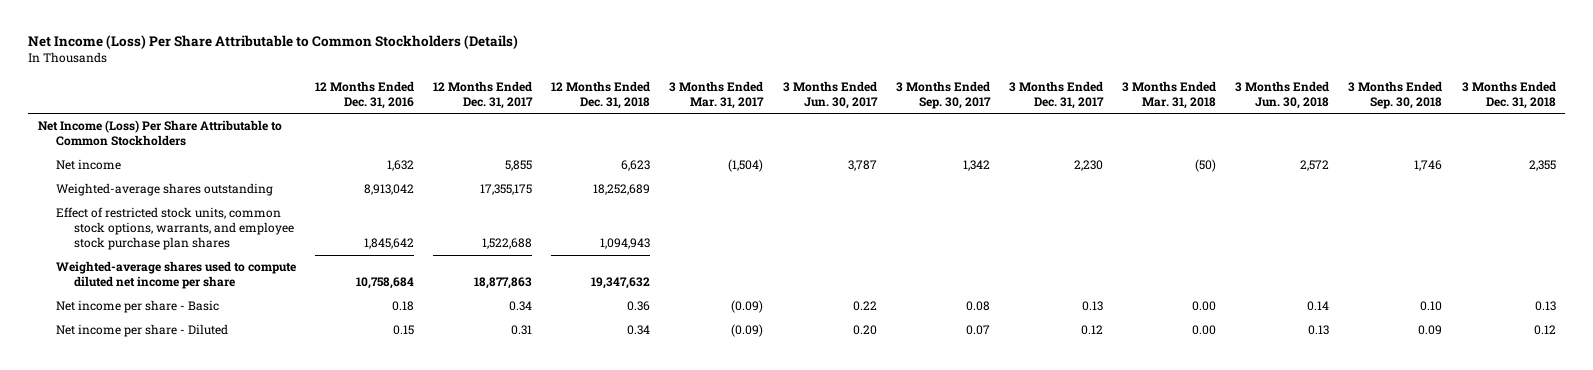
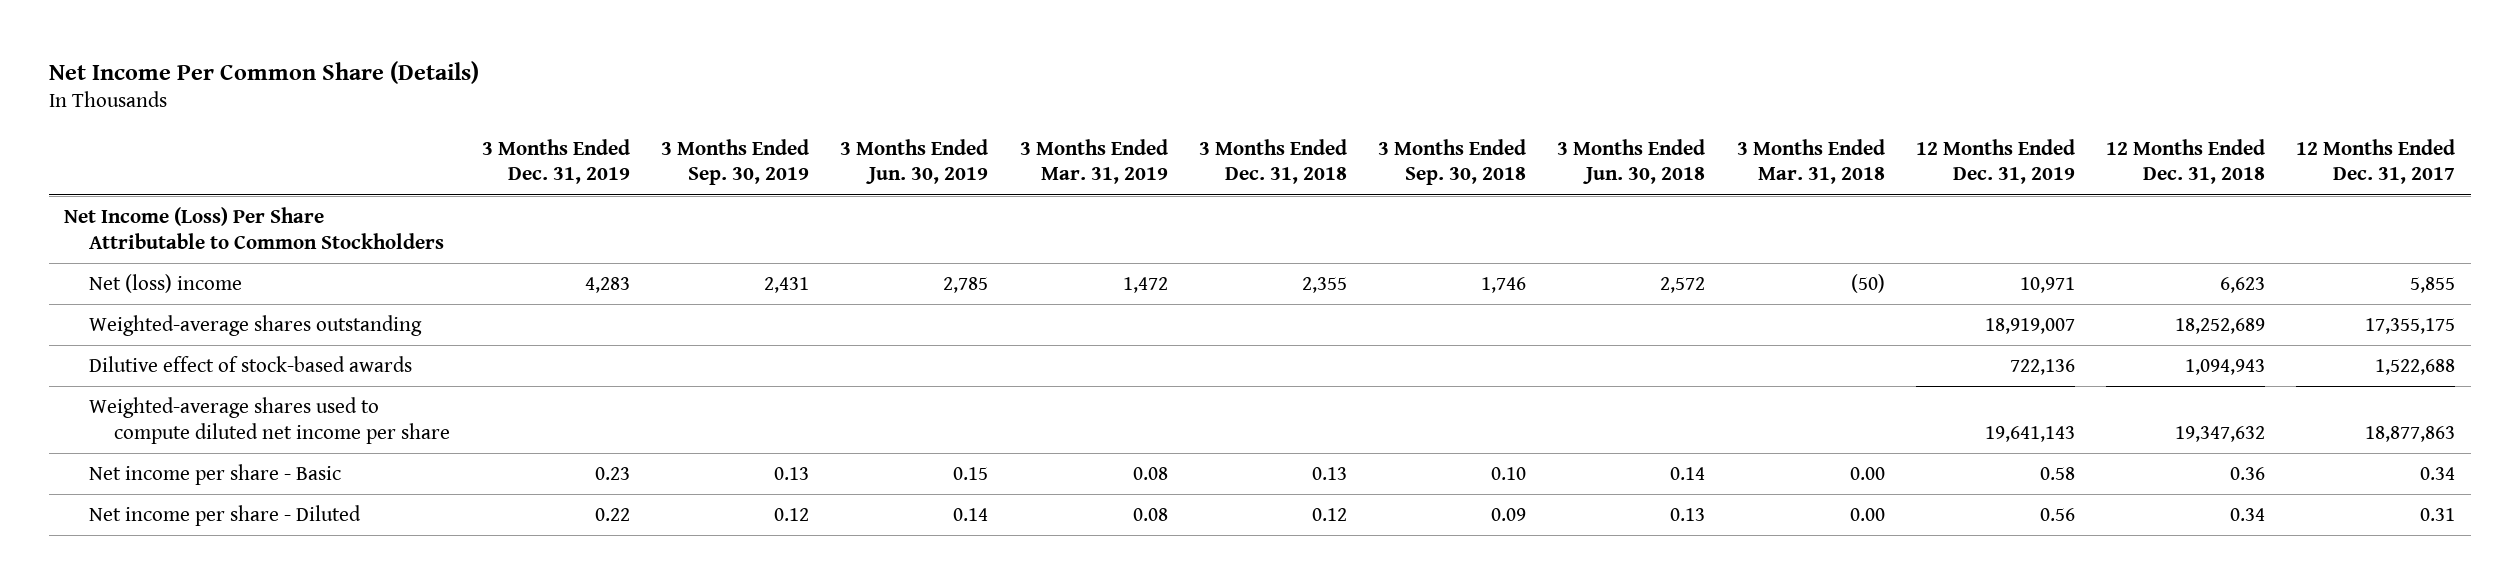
[28,35,519,50] Net Income (Loss) Per Share Attributable to Common Stockholders (Details) -> [48,61,479,85] Net Income Per Common Share (Details)
[314,80,414,109] 12 Months Ended Dec. 31, 2016 -> none
[669,80,765,109] 3 Months Ended Mar. 31, 2017 -> none
[782,80,878,109] 3 Months Ended Jun. 30, 2017 -> none
[895,80,991,109] 3 Months Ended Sep. 30, 2017 -> none
[1008,80,1104,109] 3 Months Ended Dec. 31, 2017 -> none
none -> [481,138,630,185] 3 Months Ended Dec. 31, 2019
none -> [660,138,809,186] 3 Months Ended Sep. 30, 2019
none -> [840,138,989,185] 3 Months Ended Jun. 30, 2019
none -> [1019,138,1168,185] 3 Months Ended Mar. 31, 2019
none -> [1915,138,2075,185] 12 Months Ended Dec. 31, 2019
[55,159,121,171] Net income -> [89,274,243,294] Net (loss) income
[55,207,294,251] Effect of restricted stock units, common stock options, warrants, and employee stock purchase plan shares -> [89,356,413,373] Dilutive effect of stock-based awards

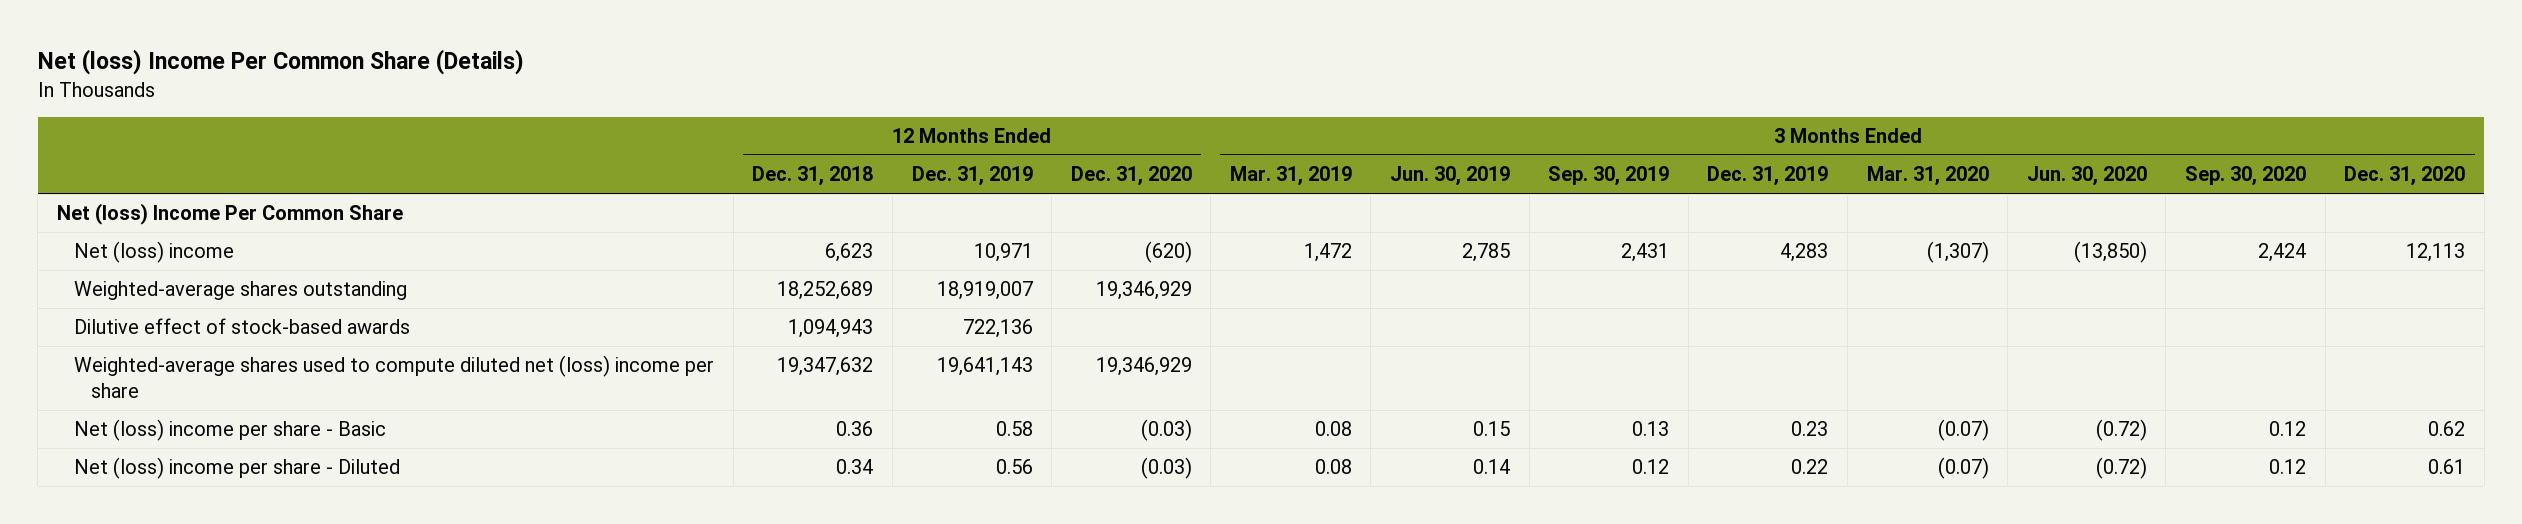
[48,61,479,85] Net Income Per Common Share (Details) -> [37,49,524,76] Net (loss) Income Per Common Share (Details)
[1198,138,1347,185] 3 Months Ended Dec. 31, 2018 -> none
[1378,138,1527,186] 3 Months Ended Sep. 30, 2018 -> none
[1557,138,1706,185] 3 Months Ended Jun. 30, 2018 -> none
[1736,138,1885,185] 3 Months Ended Mar. 31, 2018 -> none
[2296,138,2456,185] 12 Months Ended Dec. 31, 2017 -> none
none -> [1070,166,1192,187] Dec. 31, 2020
none -> [1866,166,1989,187] Mar. 31, 2020
none -> [2026,166,2147,187] Jun. 30, 2020
none -> [2185,166,2307,187] Sep. 30, 2020
none -> [2344,166,2466,187] Dec. 31, 2020
[64,207,445,249] Net Income (Loss) Per Share Attributable to Common Stockholders -> [57,203,404,226] Net (loss) Income Per Common Share
[89,397,451,444] Weighted-average shares used to compute diluted net income per share -> [74,355,715,398] Weighted-average shares used to compute diluted net (loss) income per share
[89,464,342,486] Net income per share - Basic -> [74,419,387,442] Net (loss) income per share - Basic
[89,505,362,527] Net income per share - Diluted -> [74,457,401,480] Net (loss) income per share - Diluted

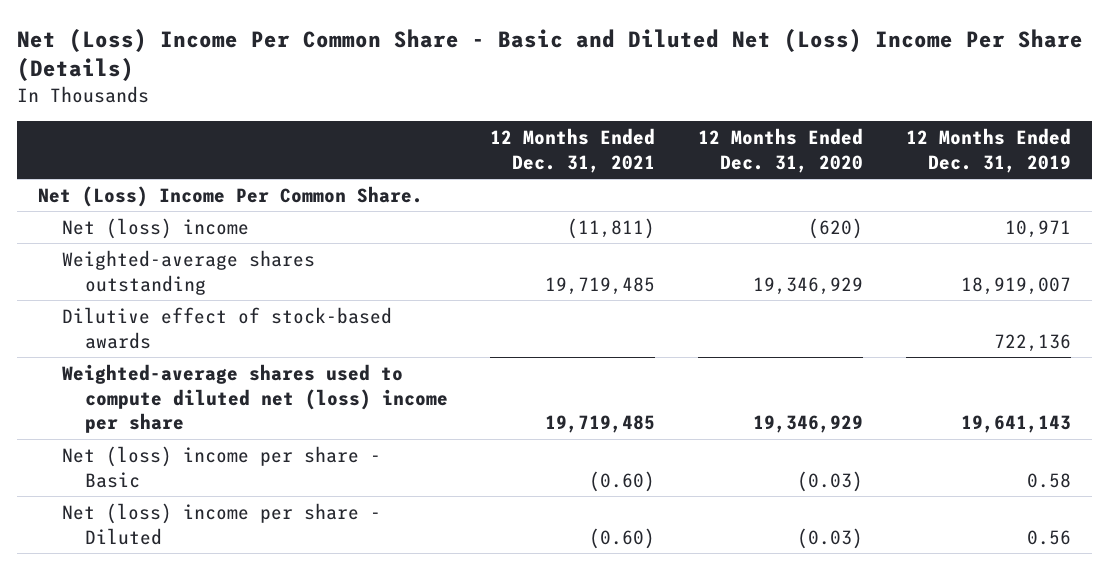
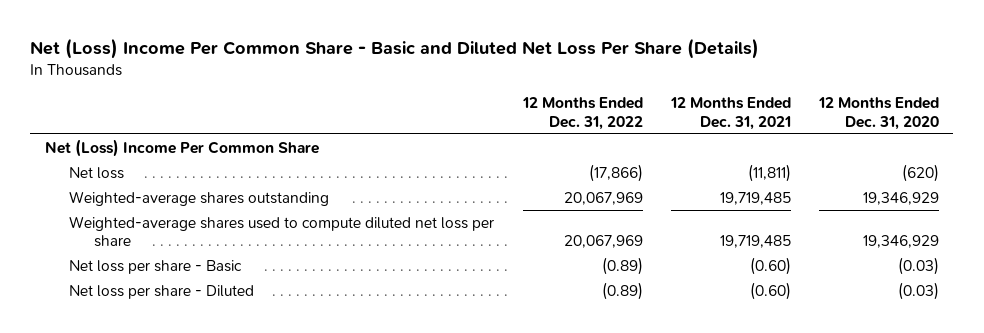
[17,28,1084,82] Net (Loss) Income Per Common Share - Basic and Diluted Net (Loss) Income Per Share (Details) -> [30,38,760,60] Net (Loss) Income Per Common Share - Basic and Diluted Net Loss Per Share (Details)
[906,128,1072,173] 12 Months Ended Dec. 31, 2019 -> none
none -> [521,97,643,130] 12 Months Ended Dec. 31, 2022
[38,185,424,207] Net (Loss) Income Per Common Share. -> [44,138,319,157] Net (Loss) Income Per Common Share
[61,217,249,239] Net (loss) income -> [69,166,125,179] Net loss
[61,306,392,349] Dilutive effect of stock-based awards -> none
[61,363,448,434] Weighted-average shares used to compute diluted net (loss) income per share -> [69,215,495,248] Weighted-average shares used to compute diluted net loss per share
[61,445,381,488] Net (loss) income per share - Basic -> [69,259,243,274] Net loss per share - Basic
[61,502,381,545] Net (loss) income per share - Diluted -> [69,284,255,299] Net loss per share - Diluted

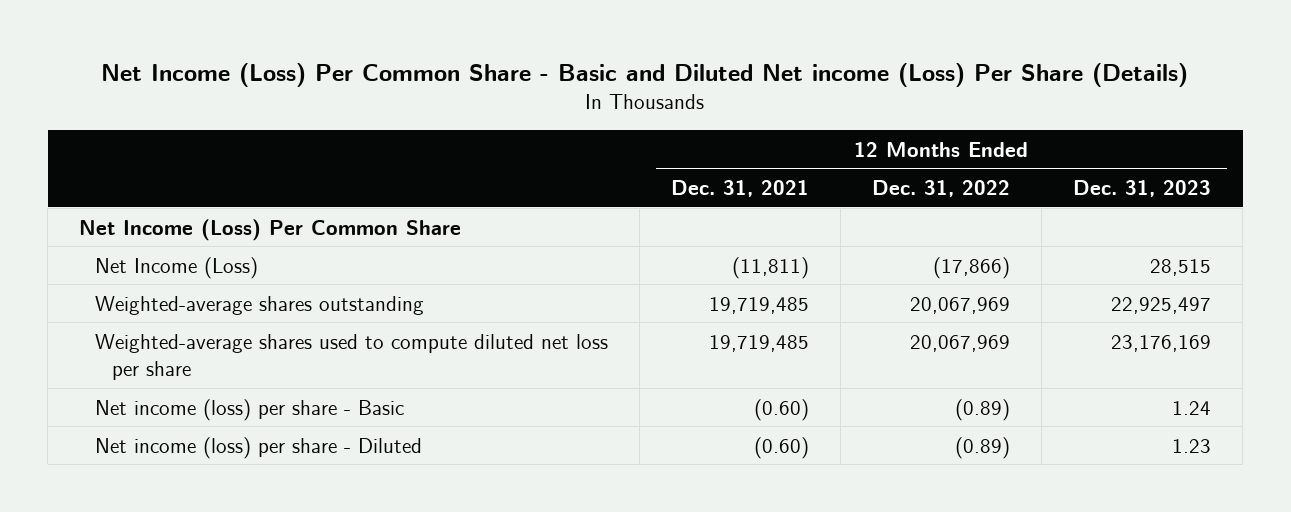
[30,38,760,60] Net (Loss) Income Per Common Share - Basic and Diluted Net Loss Per Share (Details) -> [101,62,1189,87] Net Income (Loss) Per Common Share - Basic and Diluted Net income (Loss) Per Share (Details)
[818,97,940,130] 12 Months Ended Dec. 31, 2020 -> none
none -> [1073,179,1212,197] Dec. 31, 2023
[44,138,319,157] Net (Loss) Income Per Common Share -> [79,218,462,241] Net Income (Loss) Per Common Share
[69,166,125,179] Net loss -> [95,256,259,279] Net Income (Loss)
[69,259,243,274] Net loss per share - Basic -> [95,398,405,421] Net income (loss) per share - Basic
[69,284,255,299] Net loss per share - Diluted -> [95,436,423,459] Net income (loss) per share - Diluted

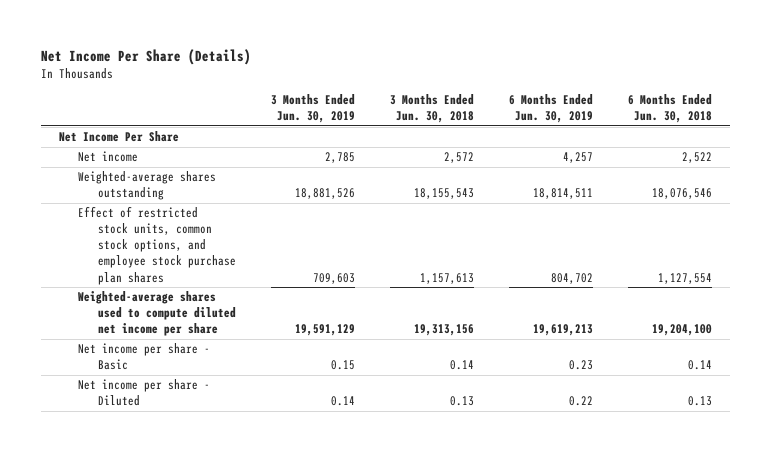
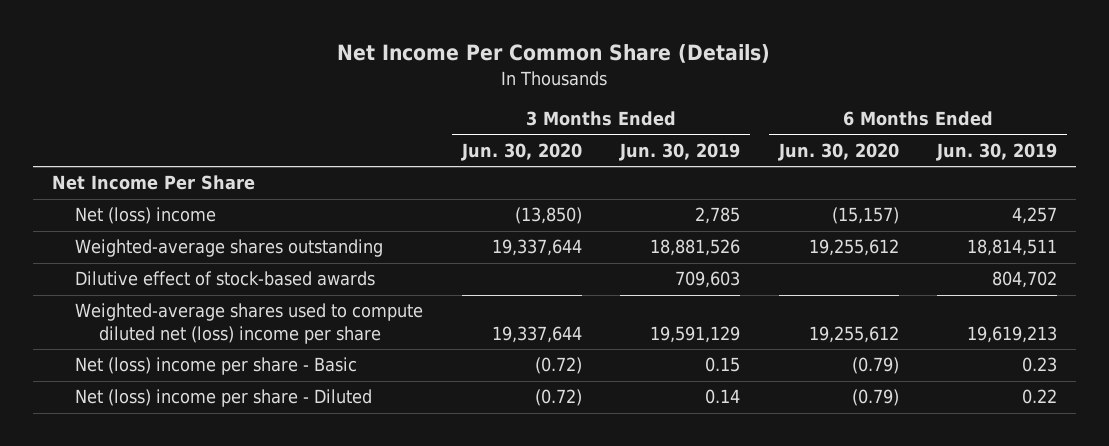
[41,48,252,65] Net Income Per Share (Details) -> [337,44,771,64] Net Income Per Common Share (Details)
[390,94,475,124] 3 Months Ended Jun. 30, 2018 -> none
[628,94,713,124] 6 Months Ended Jun. 30, 2018 -> none
none -> [460,142,582,161] Jun. 30, 2020
none -> [777,142,899,161] Jun. 30, 2020
[78,151,139,163] Net income -> [75,207,217,225] Net (loss) income
[78,206,236,285] Effect of restricted stock units, common stock options, and employee stock purchase plan shares -> [75,271,376,287] Dilutive effect of stock-based awards
[78,291,236,337] Weighted-average shares used to compute diluted net income per share -> [75,303,424,345] Weighted-average shares used to compute diluted net (loss) income per share
[78,343,211,371] Net income per share - Basic -> [75,357,358,376] Net (loss) income per share - Basic
[78,379,211,407] Net income per share - Diluted -> [75,389,373,408] Net (loss) income per share - Diluted

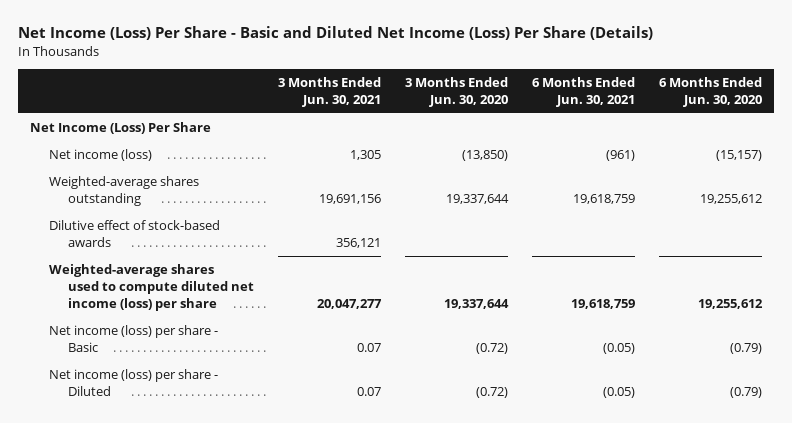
[337,44,771,64] Net Income Per Common Share (Details) -> [17,26,653,41] Net Income (Loss) Per Share - Basic and Diluted Net Income (Loss) Per Share (Details)
[619,142,741,161] Jun. 30, 2019 -> none
[936,142,1058,161] Jun. 30, 2019 -> none
none -> [278,77,382,107] 3 Months Ended Jun. 30, 2021
none -> [532,77,636,107] 6 Months Ended Jun. 30, 2021
[51,175,255,191] Net Income Per Share -> [29,122,211,135] Net Income (Loss) Per Share
[75,207,217,225] Net (loss) income -> [49,149,153,162] Net income (loss)
[75,303,424,345] Weighted-average shares used to compute diluted net (loss) income per share -> [49,264,255,311] Weighted-average shares used to compute diluted net income (loss) per share
[75,357,358,376] Net (loss) income per share - Basic -> [49,325,219,352] Net income (loss) per share - Basic
[75,389,373,408] Net (loss) income per share - Diluted -> [49,369,219,396] Net income (loss) per share - Diluted

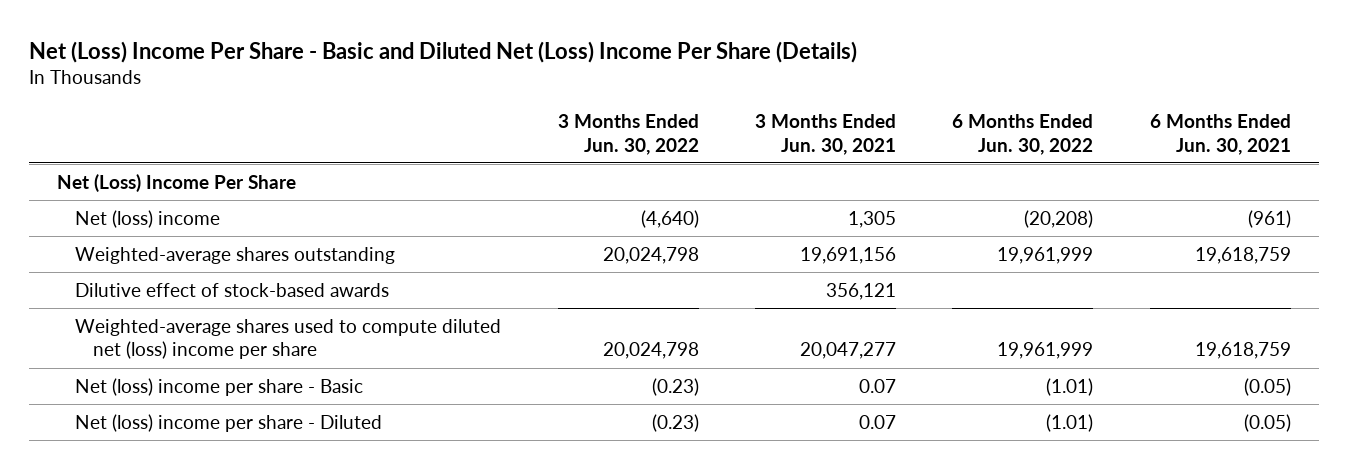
[17,26,653,41] Net Income (Loss) Per Share - Basic and Diluted Net Income (Loss) Per Share (Details) -> [28,40,857,63] Net (Loss) Income Per Share - Basic and Diluted Net (Loss) Income Per Share (Details)
[405,77,509,107] 3 Months Ended Jun. 30, 2020 -> none
[659,77,763,107] 6 Months Ended Jun. 30, 2020 -> none
none -> [557,114,699,155] 3 Months Ended Jun. 30, 2022
none -> [952,114,1094,155] 6 Months Ended Jun. 30, 2022
[29,122,211,135] Net Income (Loss) Per Share -> [57,173,297,192] Net (Loss) Income Per Share
[49,149,153,162] Net income (loss) -> [75,209,221,228] Net (loss) income
[49,264,255,311] Weighted-average shares used to compute diluted net income (loss) per share -> [75,318,502,360] Weighted-average shares used to compute diluted net (loss) income per share
[49,325,219,352] Net income (loss) per share - Basic -> [75,377,364,396] Net (loss) income per share - Basic
[49,369,219,396] Net income (loss) per share - Diluted -> [75,413,383,432] Net (loss) income per share - Diluted

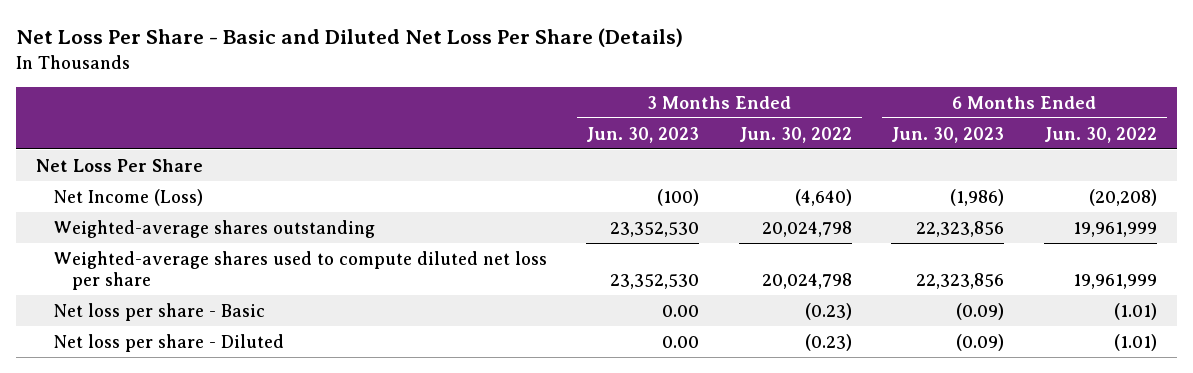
[28,40,857,63] Net (Loss) Income Per Share - Basic and Diluted Net (Loss) Income Per Share (Details) -> [16,28,684,48] Net Loss Per Share - Basic and Diluted Net Loss Per Share (Details)
[754,114,896,155] 3 Months Ended Jun. 30, 2021 -> none
[1149,114,1291,155] 6 Months Ended Jun. 30, 2021 -> none
none -> [586,126,700,143] Jun. 30, 2023
none -> [891,126,1005,143] Jun. 30, 2023
[57,173,297,192] Net (Loss) Income Per Share -> [36,158,204,172] Net Loss Per Share
[75,209,221,228] Net (loss) income -> [53,188,203,206] Net Income (Loss)
[75,282,390,297] Dilutive effect of stock-based awards -> none
[75,318,502,360] Weighted-average shares used to compute diluted net (loss) income per share -> [53,250,547,290] Weighted-average shares used to compute diluted net loss per share
[75,377,364,396] Net (loss) income per share - Basic -> [53,302,265,321] Net loss per share - Basic
[75,413,383,432] Net (loss) income per share - Diluted -> [53,333,284,352] Net loss per share - Diluted

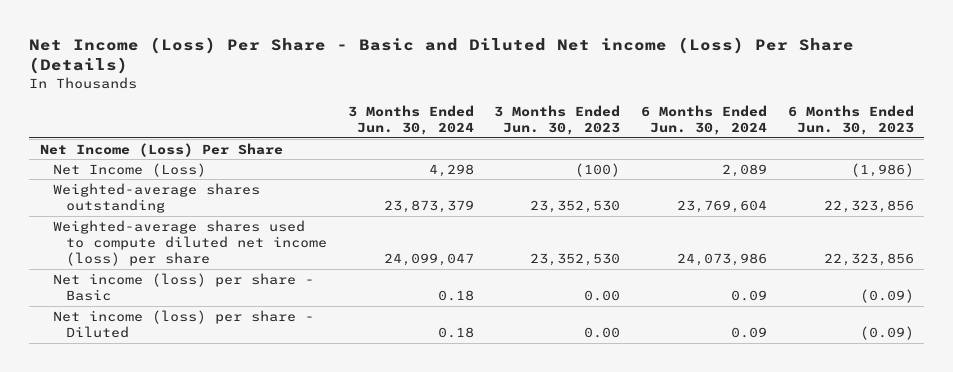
[16,28,684,48] Net Loss Per Share - Basic and Diluted Net Loss Per Share (Details) -> [29,36,855,75] Net Income (Loss) Per Share - Basic and Diluted Net income (Loss) Per Share (Details)
[738,126,852,143] Jun. 30, 2022 -> none
[1043,126,1157,143] Jun. 30, 2022 -> none
none -> [347,105,474,136] 3 Months Ended Jun. 30, 2024
none -> [641,105,768,136] 6 Months Ended Jun. 30, 2024
[36,158,204,172] Net Loss Per Share -> [39,142,283,157] Net Income (Loss) Per Share
[53,250,547,290] Weighted-average shares used to compute diluted net loss per share -> [52,219,327,267] Weighted-average shares used to compute diluted net income (loss) per share
[53,302,265,321] Net loss per share - Basic -> [52,272,314,301] Net income (loss) per share - Basic
[53,333,284,352] Net loss per share - Diluted -> [52,309,314,338] Net income (loss) per share - Diluted

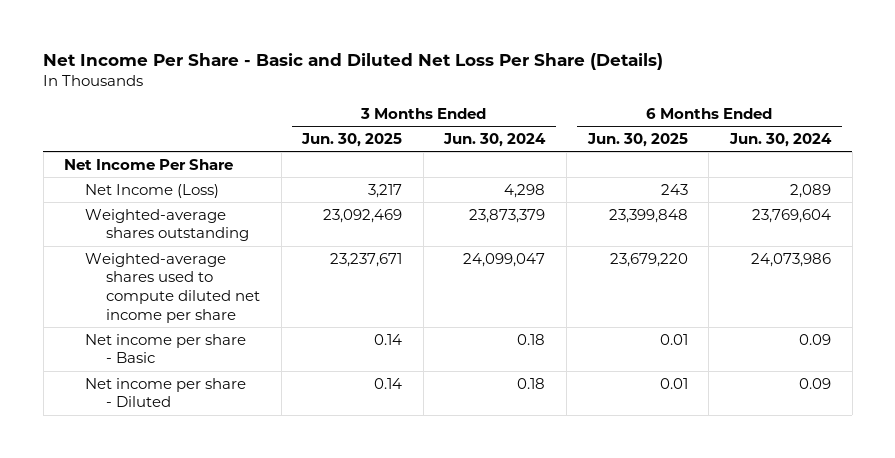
[29,36,855,75] Net Income (Loss) Per Share - Basic and Diluted Net income (Loss) Per Share (Details) -> [43,53,664,71] Net Income Per Share - Basic and Diluted Net Loss Per Share (Details)
[494,105,621,136] 3 Months Ended Jun. 30, 2023 -> none
[787,105,914,136] 6 Months Ended Jun. 30, 2023 -> none
none -> [301,132,403,147] Jun. 30, 2025
none -> [586,132,688,147] Jun. 30, 2025
[39,142,283,157] Net Income (Loss) Per Share -> [64,158,234,170] Net Income Per Share
[52,219,327,267] Weighted-average shares used to compute diluted net income (loss) per share -> [85,252,260,323] Weighted-average shares used to compute diluted net income per share
[52,272,314,301] Net income (loss) per share - Basic -> [85,333,247,364] Net income per share - Basic
[52,309,314,338] Net income (loss) per share - Diluted -> [85,377,247,408] Net income per share - Diluted

